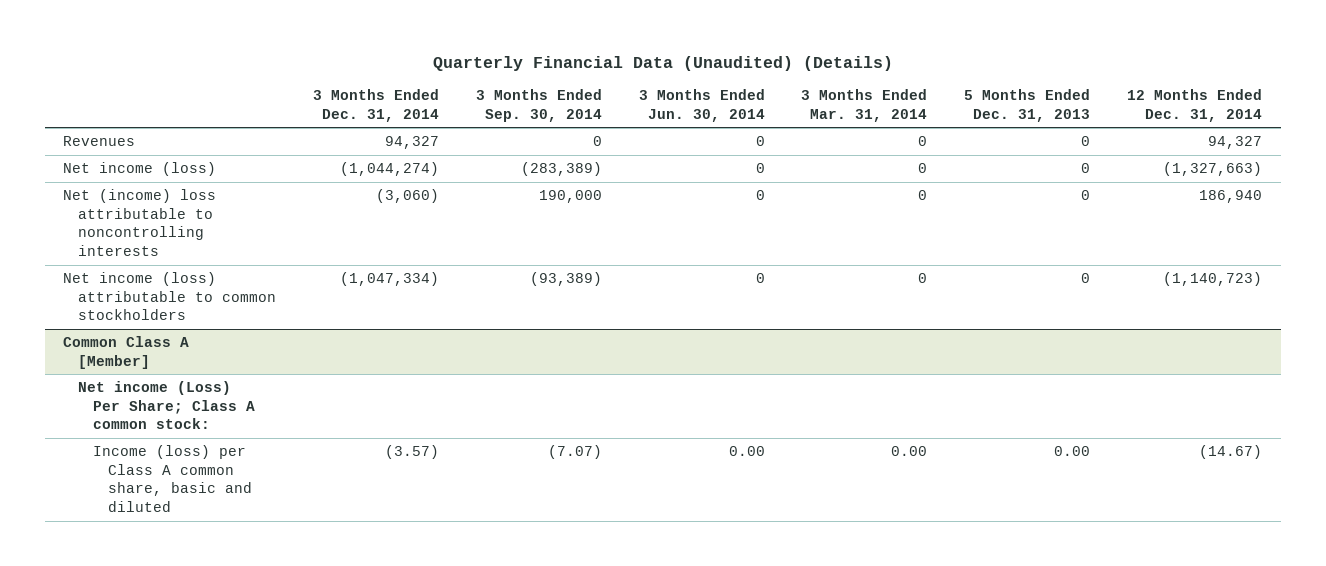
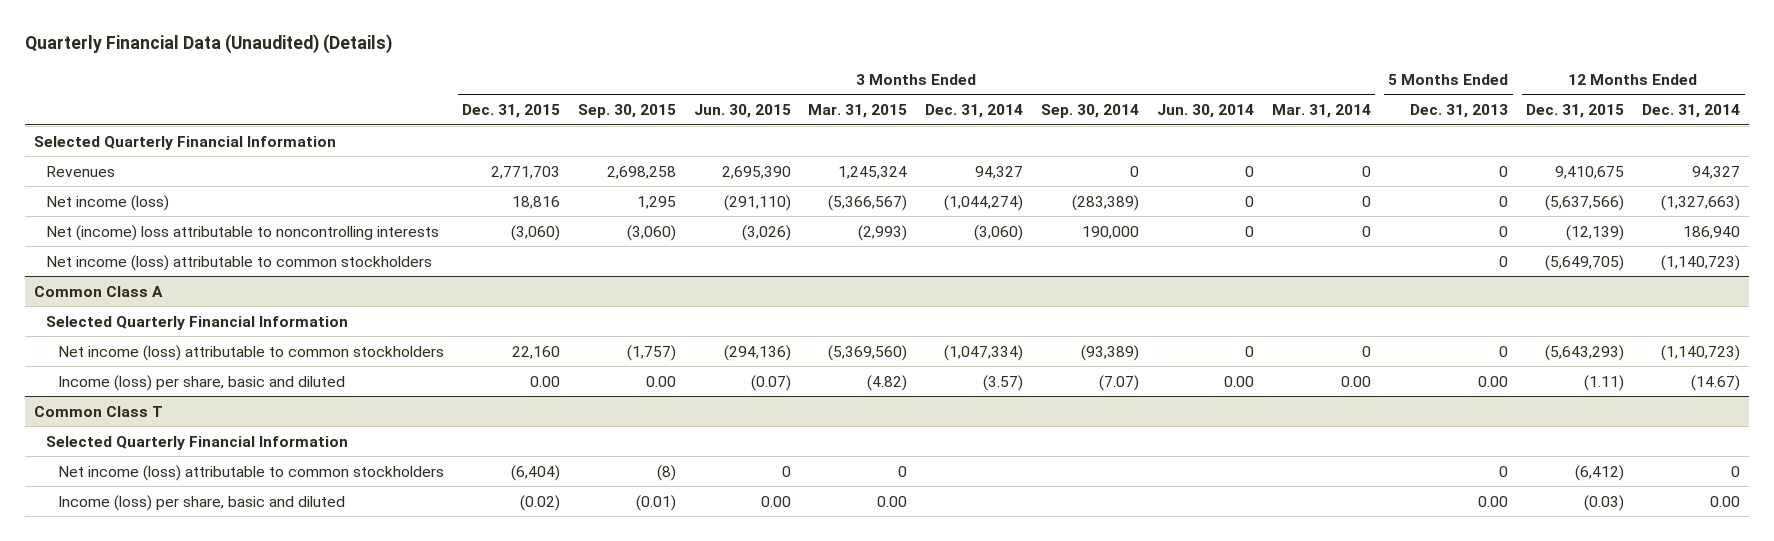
none -> [461,104,560,119] Dec. 31, 2015
none -> [577,104,676,119] Sep. 30, 2015
none -> [693,104,791,119] Jun. 30, 2015
none -> [808,104,908,119] Mar. 31, 2015
none -> [1526,104,1625,119] Dec. 31, 2015
none -> [33,135,336,150] Selected Quarterly Financial Information
none -> [46,254,433,271] Net income (loss) attributable to common stockholders
none -> [33,285,163,297] Common Class A
none -> [46,315,349,330] Selected Quarterly Financial Information
[63,336,190,369] Common Class A [Member] -> none
[78,381,255,430] Net income (Loss) Per Share; Class A common stock: -> none
[92,445,252,512] Income (loss) per Class A common share, basic and diluted -> [58,374,346,391] Income (loss) per share, basic and diluted
none -> [33,405,163,417] Common Class T
none -> [46,435,349,450] Selected Quarterly Financial Information
none -> [58,464,445,481] Net income (loss) attributable to common stockholders
none -> [58,494,346,511] Income (loss) per share, basic and diluted

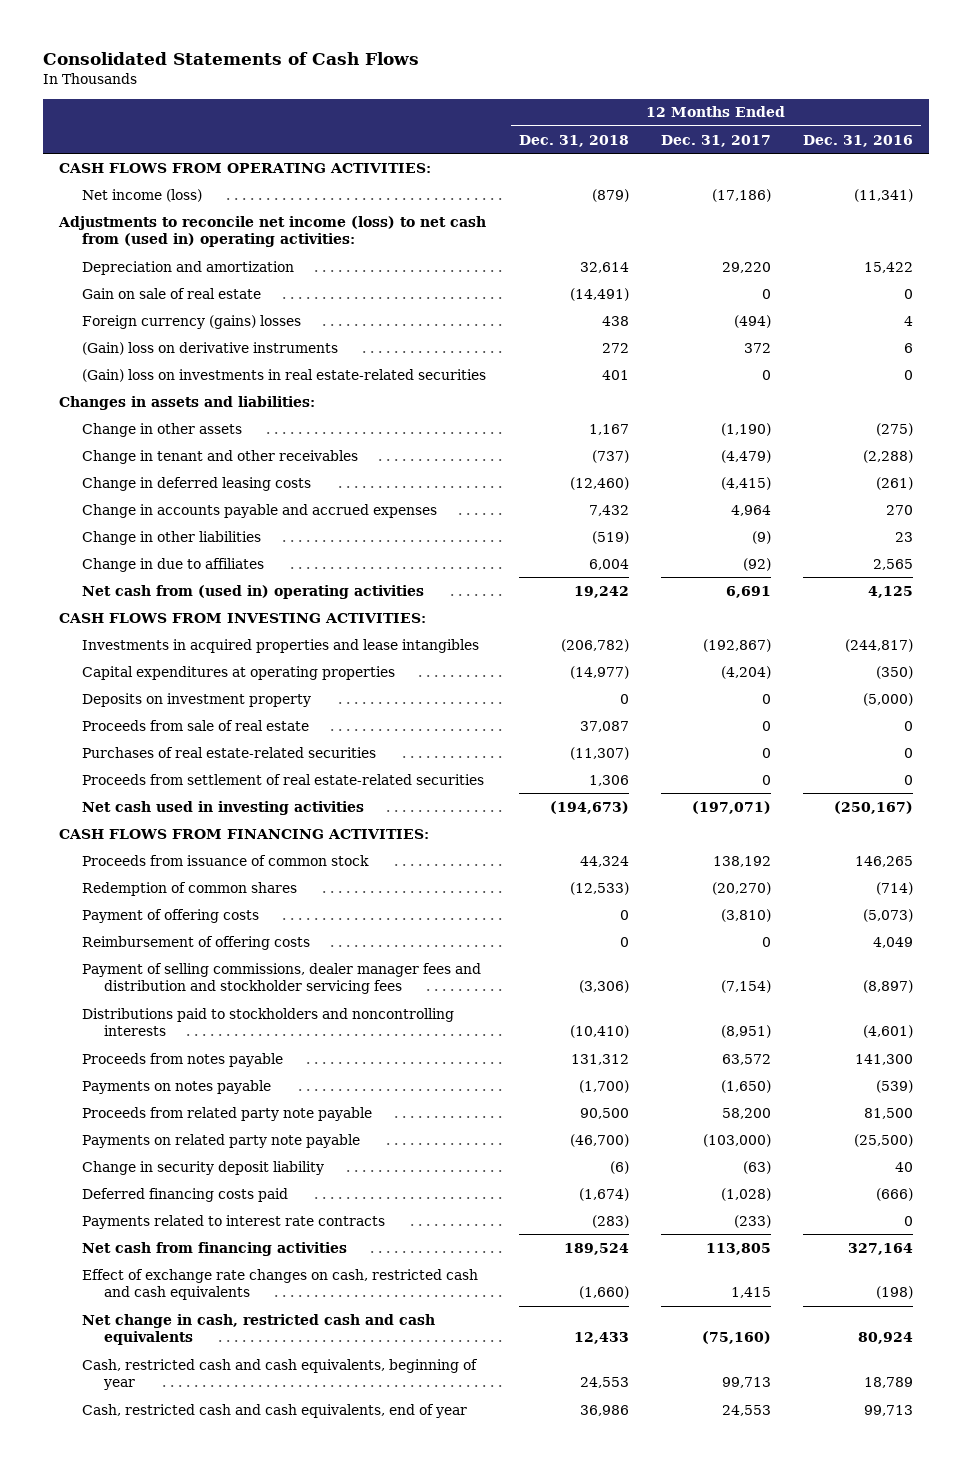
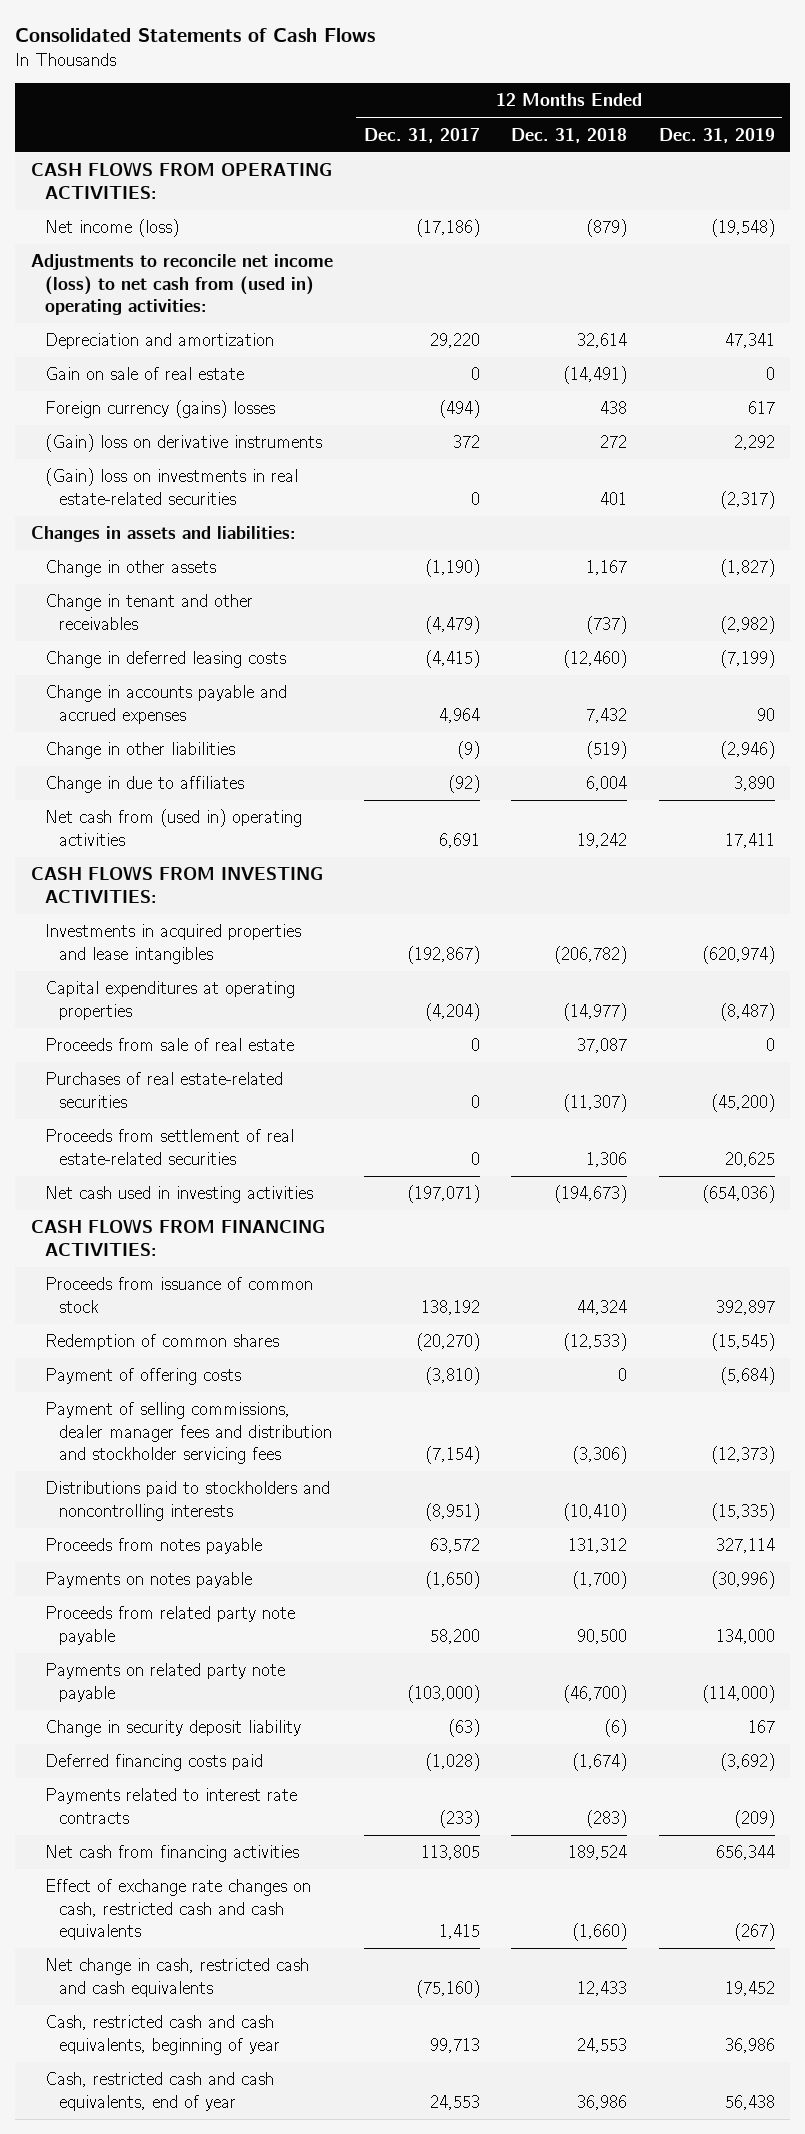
[803,134,914,147] Dec. 31, 2016 -> none
none -> [658,127,775,143] Dec. 31, 2019
[81,692,311,707] Deposits on investment property -> none
[81,935,310,950] Reimbursement of offering costs -> none

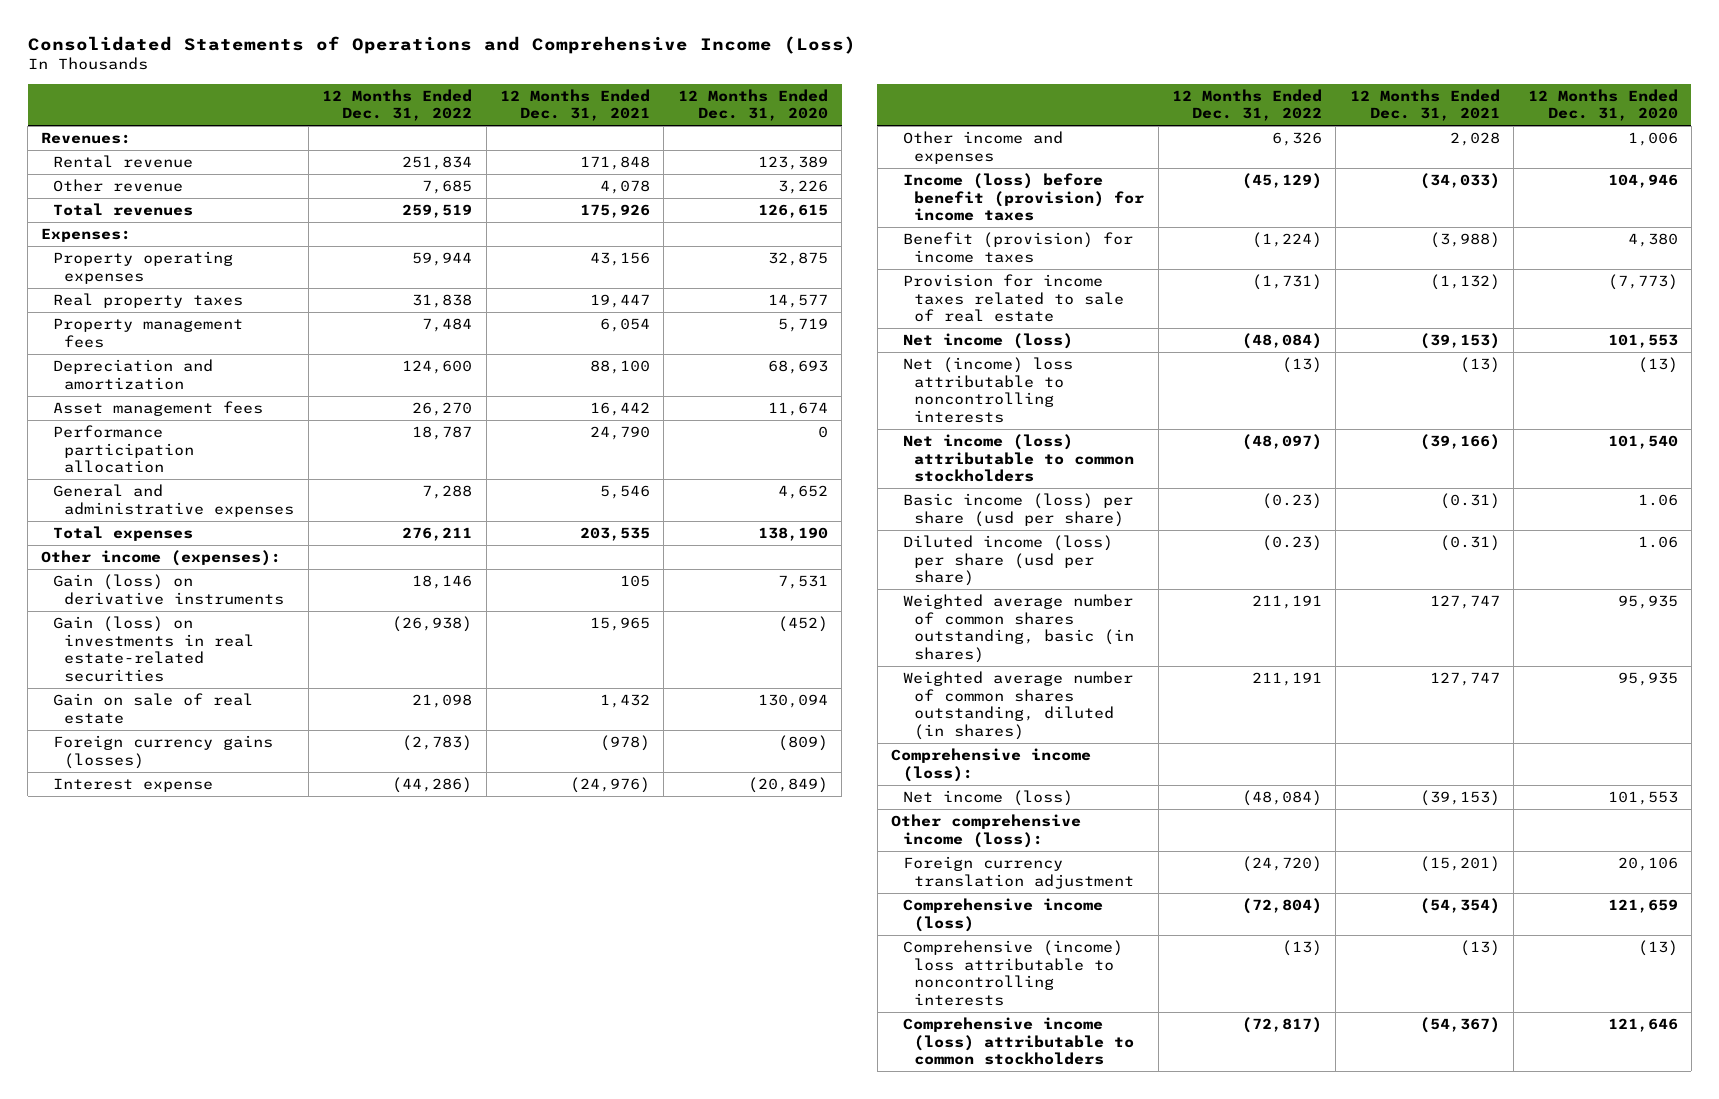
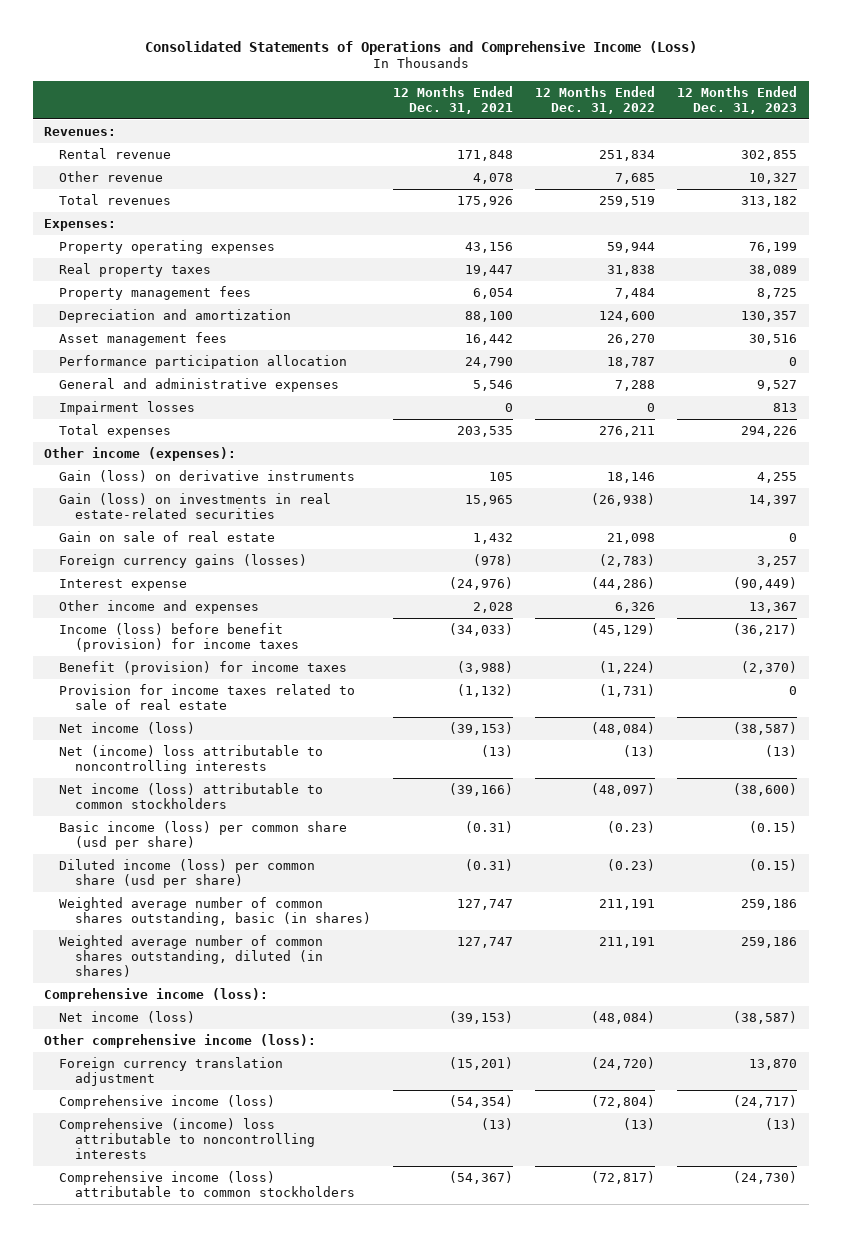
[677,88,828,122] 12 Months Ended Dec. 31, 2020 -> none
none -> [677,85,798,114] 12 Months Ended Dec. 31, 2023
none -> [59,401,196,416] Impairment losses
[902,493,1133,527] Basic income (loss) per share (usd per share) -> [59,821,348,850] Basic income (loss) per common share (usd per share)
[902,535,1113,587] Diluted income (loss) per share (usd per share) -> [59,859,316,888] Diluted income (loss) per common share (usd per share)

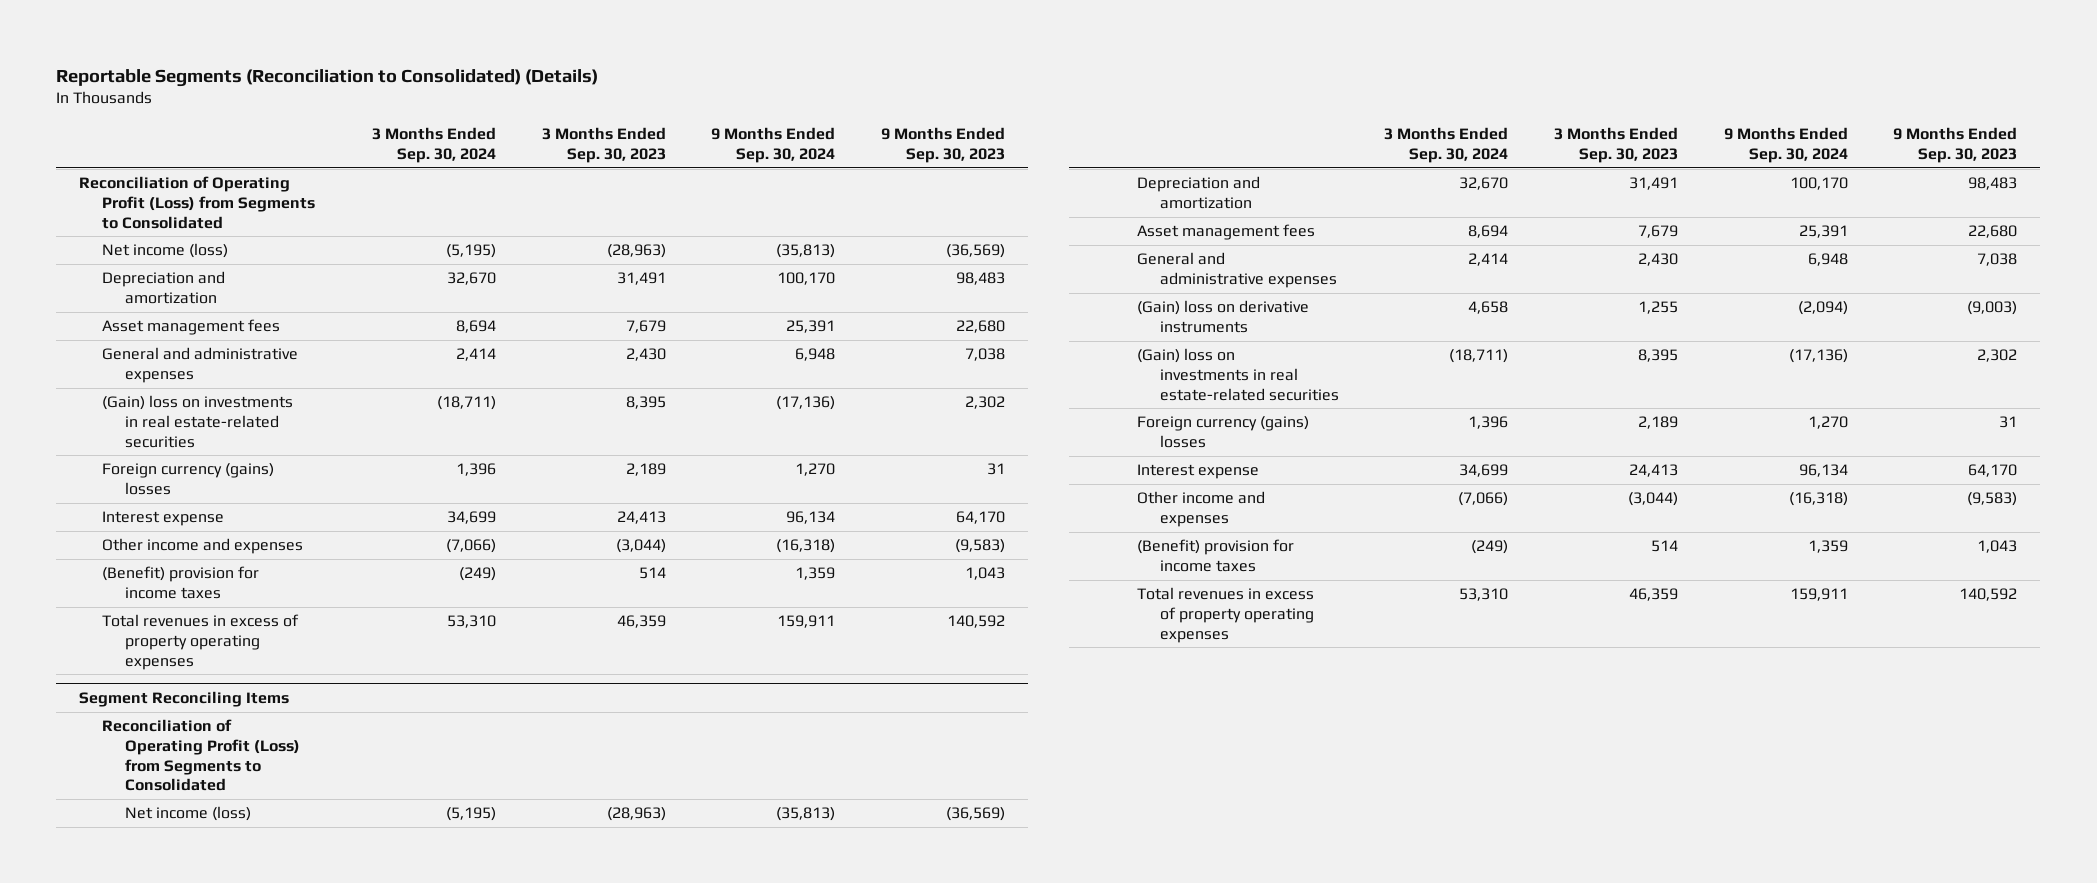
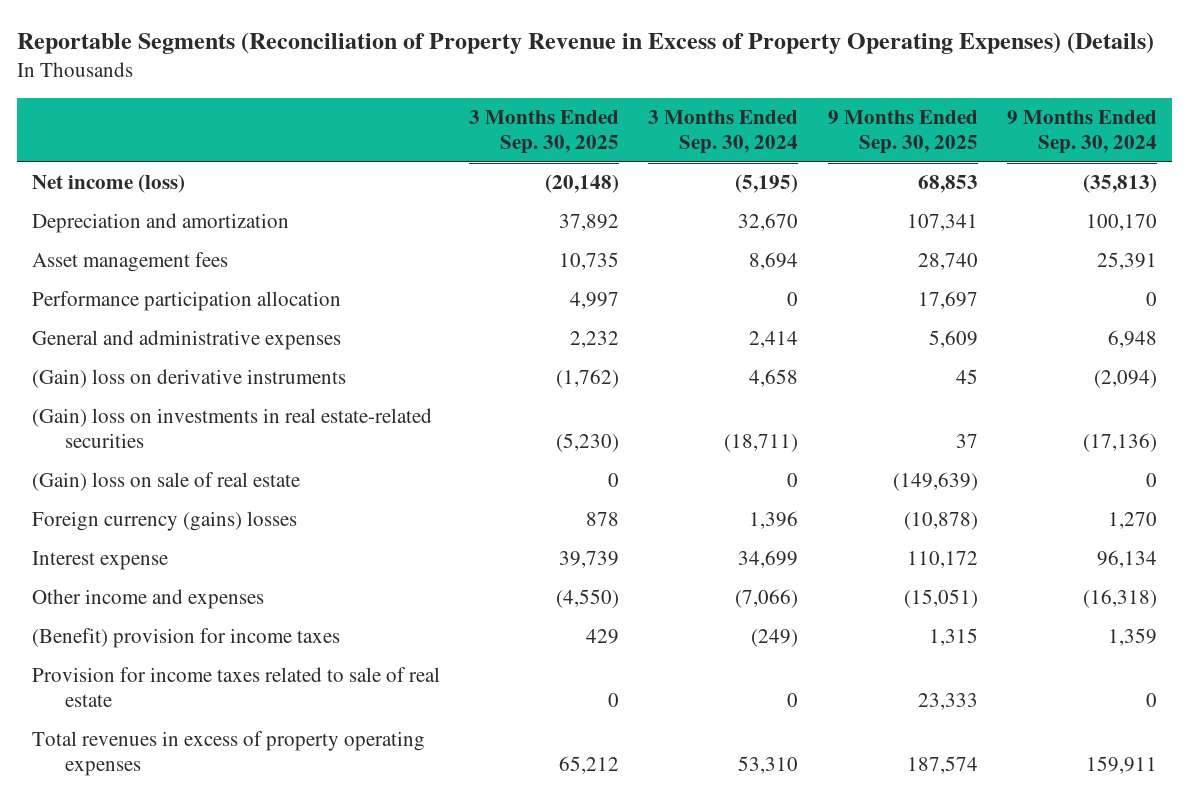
[56,68,599,87] Reportable Segments (Reconciliation to Consolidated) (Details) -> [16,32,1154,55] Reportable Segments (Reconciliation of Property Revenue in Excess of Property Operating Expenses) (Details)
[541,127,666,163] 3 Months Ended Sep. 30, 2023 -> none
[881,127,1006,163] 9 Months Ended Sep. 30, 2023 -> none
none -> [469,110,620,155] 3 Months Ended Sep. 30, 2025
none -> [827,110,978,155] 9 Months Ended Sep. 30, 2025
[79,176,315,229] Reconciliation of Operating Profit (Loss) from Segments to Consolidated -> none
[101,347,298,383] General and administrative expenses -> none
[101,395,293,448] (Gain) loss on investments in real estate-related securities -> none
[101,463,274,495] Foreign currency (gains) losses -> none
[101,511,224,527] Interest expense -> none
[101,538,303,555] Other income and expenses -> none
[101,566,259,599] (Benefit) provision for income taxes -> none
[101,614,299,670] Total revenues in excess of property operating expenses -> none
[79,691,290,708] Segment Reconciling Items -> none
[101,719,300,792] Reconciliation of Operating Profit (Loss) from Segments to Consolidated -> none
[124,806,251,822] Net income (loss) -> none
[1136,176,1260,209] Depreciation and amortization -> none
[1136,224,1315,241] Asset management fees -> none
none -> [31,291,341,312] Performance participation allocation
none -> [31,472,300,492] (Gain) loss on sale of real estate
none -> [31,667,440,708] Provision for income taxes related to sale of real estate

